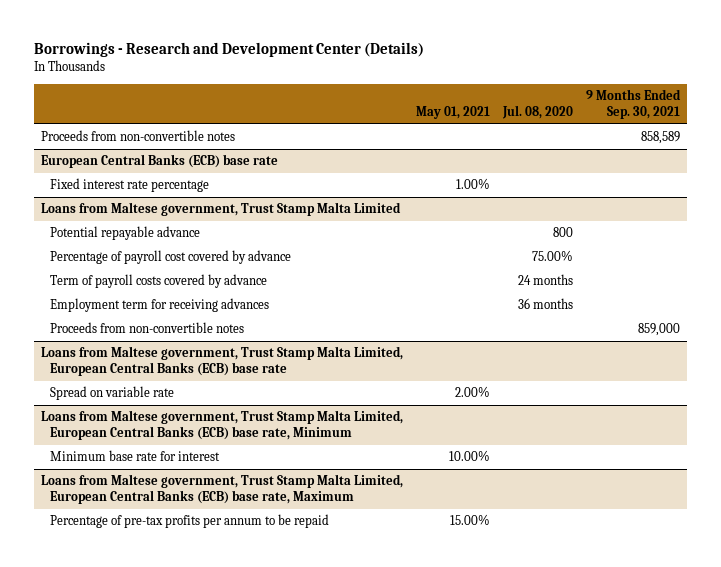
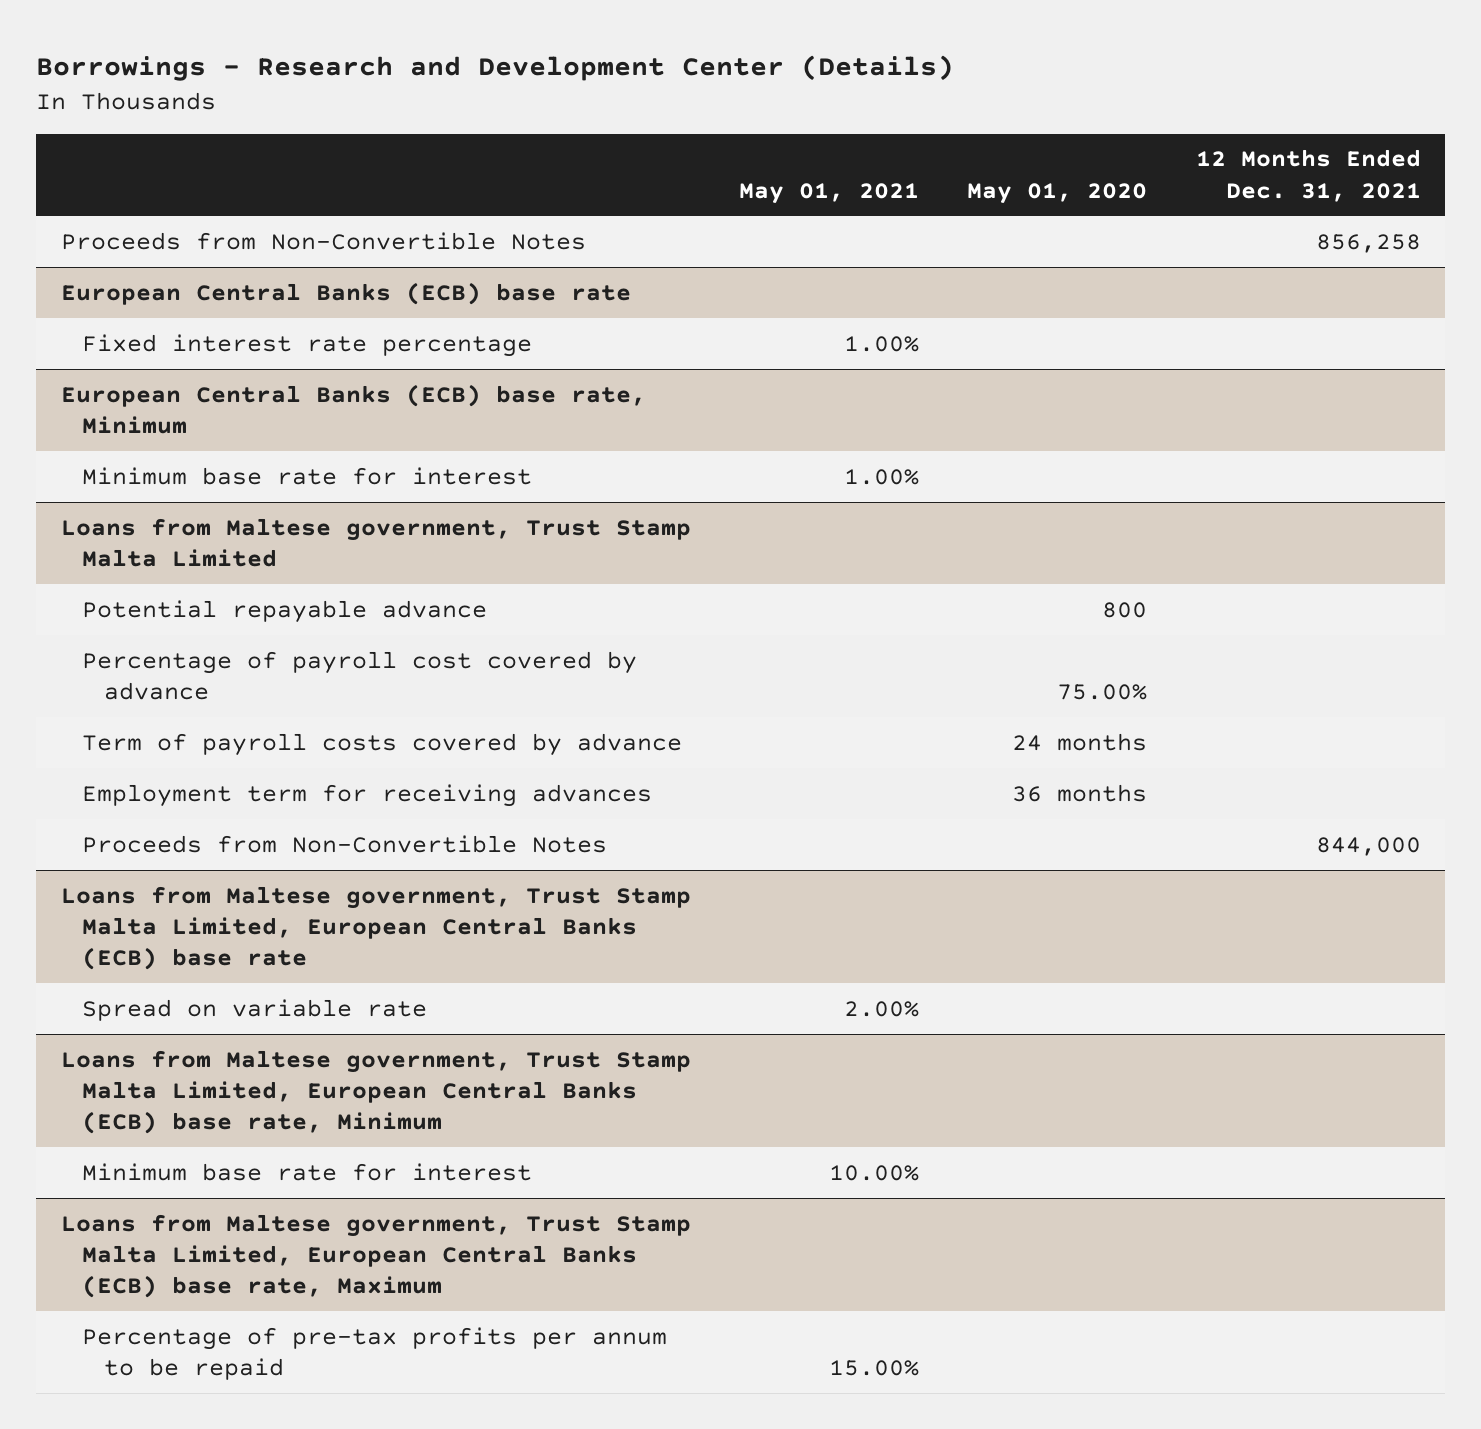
[502,104,574,119] Jul. 08, 2020 -> none
[586,89,682,119] 9 Months Ended Sep. 30, 2021 -> none
none -> [967,182,1148,204] May 01, 2020
none -> [1195,149,1421,202] 12 Months Ended Dec. 31, 2021
[40,130,235,142] Proceeds from non-convertible notes -> [60,231,586,250] Proceeds from Non-Convertible Notes
none -> [60,383,646,434] European Central Banks (ECB) base rate, Minimum
none -> [82,466,533,485] Minimum base rate for interest
[50,322,245,334] Proceeds from non-convertible notes -> [82,834,608,853] Proceeds from Non-Convertible Notes

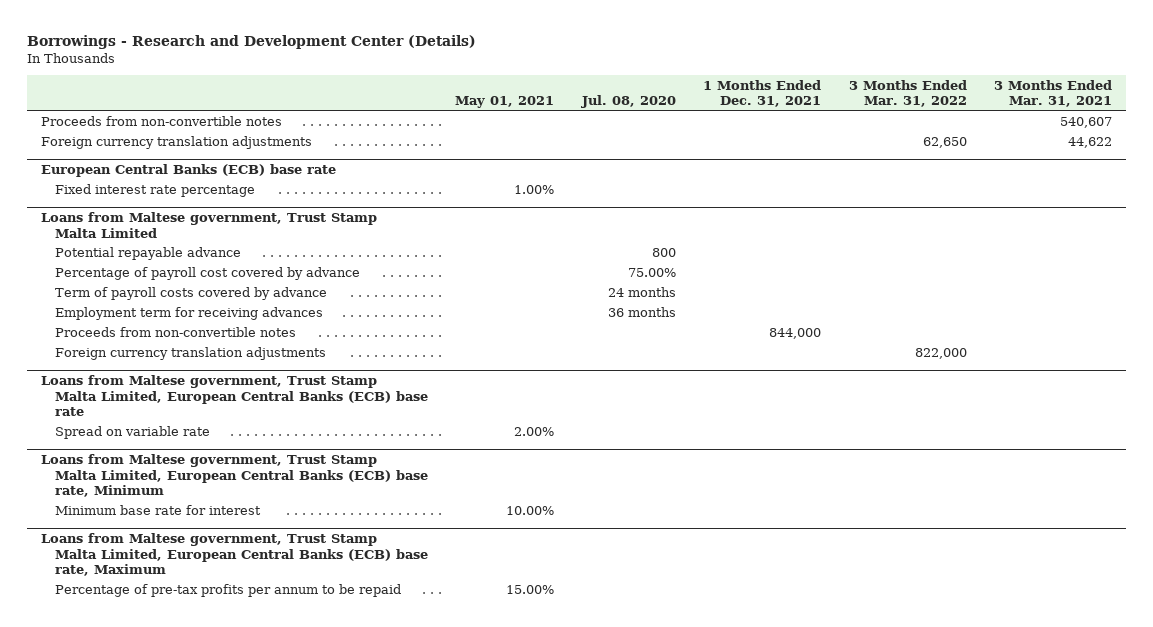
[967,182,1148,204] May 01, 2020 -> none
[1195,149,1421,202] 12 Months Ended Dec. 31, 2021 -> none
none -> [580,95,676,109] Jul. 08, 2020
none -> [703,79,822,108] 1 Months Ended Dec. 31, 2021
none -> [848,79,967,108] 3 Months Ended Mar. 31, 2022
none -> [994,79,1113,108] 3 Months Ended Mar. 31, 2021
[60,231,586,250] Proceeds from Non-Convertible Notes -> [41,116,283,127] Proceeds from non-convertible notes
none -> [41,136,313,150] Foreign currency translation adjustments
[60,383,646,434] European Central Banks (ECB) base rate, Minimum -> none
[82,466,533,485] Minimum base rate for interest -> none
[82,834,608,853] Proceeds from Non-Convertible Notes -> [54,327,296,338] Proceeds from non-convertible notes
none -> [54,347,326,361] Foreign currency translation adjustments

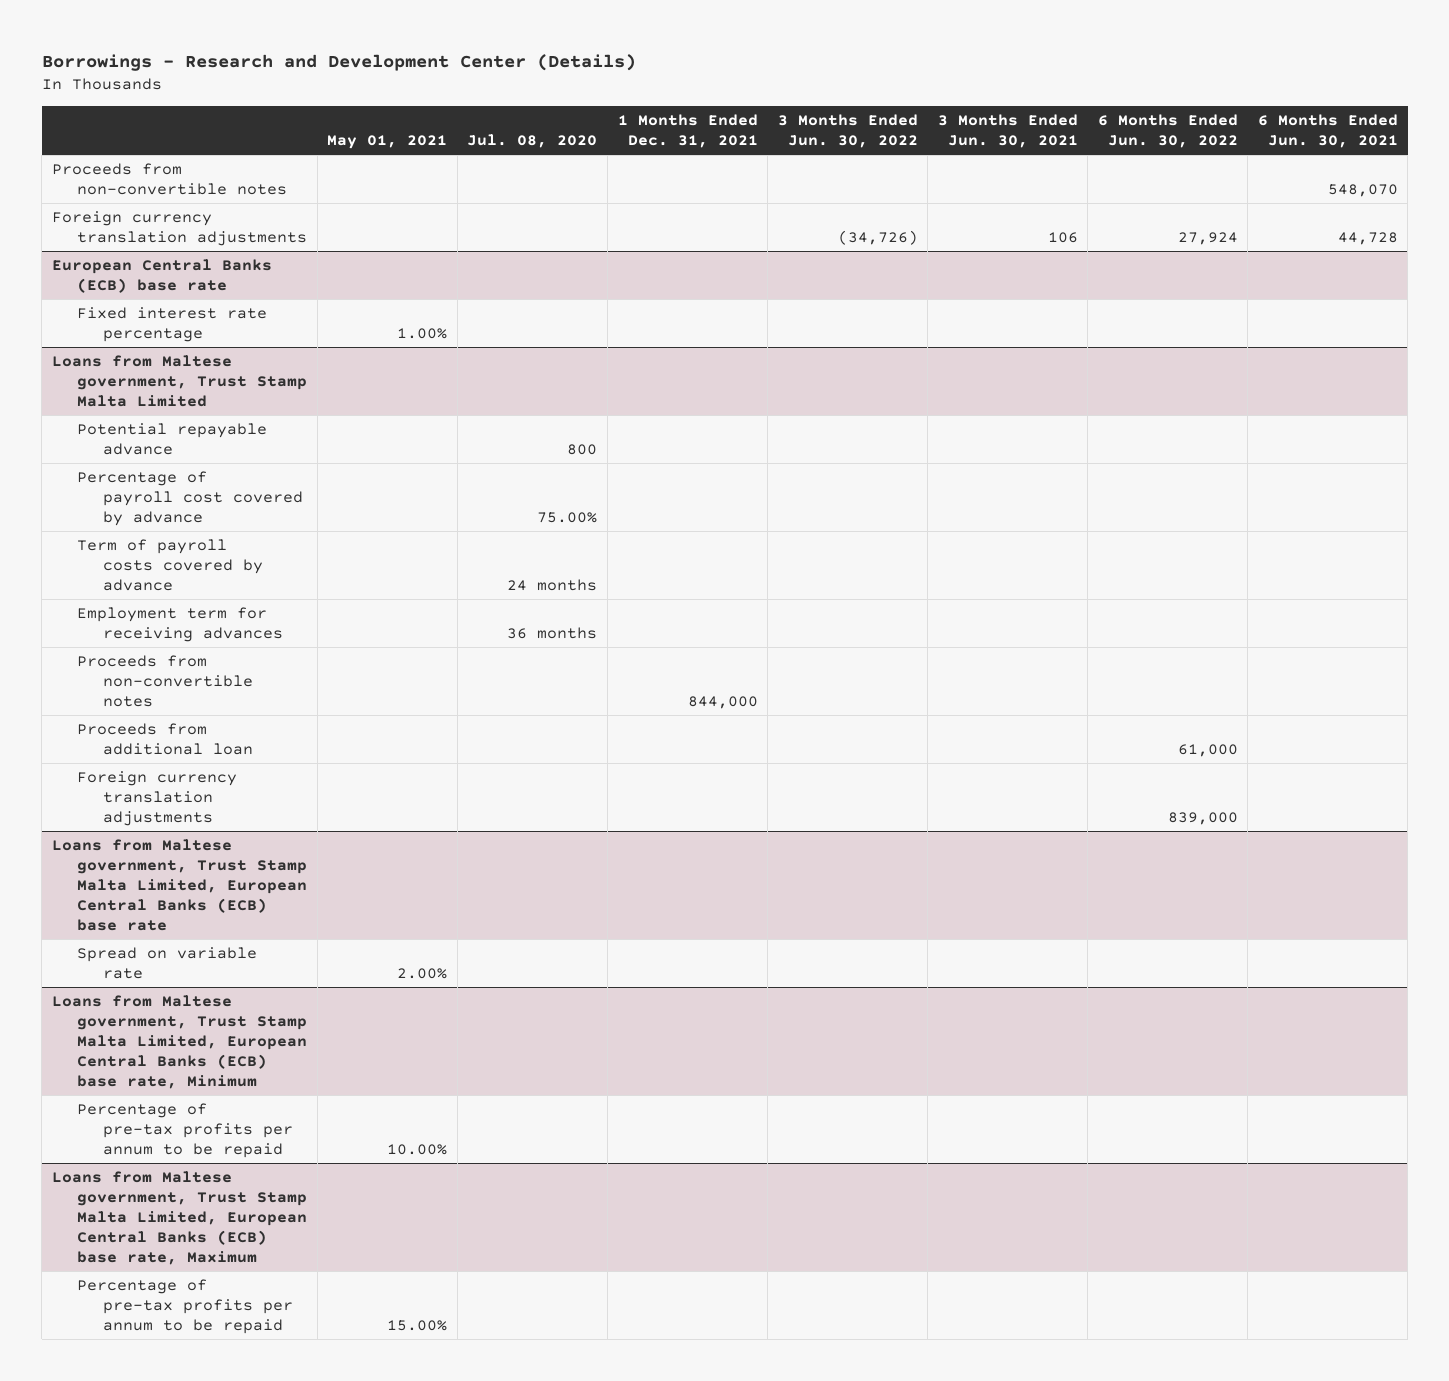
[848,79,967,108] 3 Months Ended Mar. 31, 2022 -> none
[994,79,1113,108] 3 Months Ended Mar. 31, 2021 -> none
none -> [777,113,918,148] 3 Months Ended Jun. 30, 2022
none -> [937,113,1078,148] 3 Months Ended Jun. 30, 2021
none -> [1097,113,1238,148] 6 Months Ended Jun. 30, 2022
none -> [1257,113,1398,148] 6 Months Ended Jun. 30, 2021
none -> [77,722,254,756] Proceeds from additional loan
[54,505,261,516] Minimum base rate for interest -> none
none -> [77,1102,294,1159] Percentage of pre-tax profits per annum to be repaid

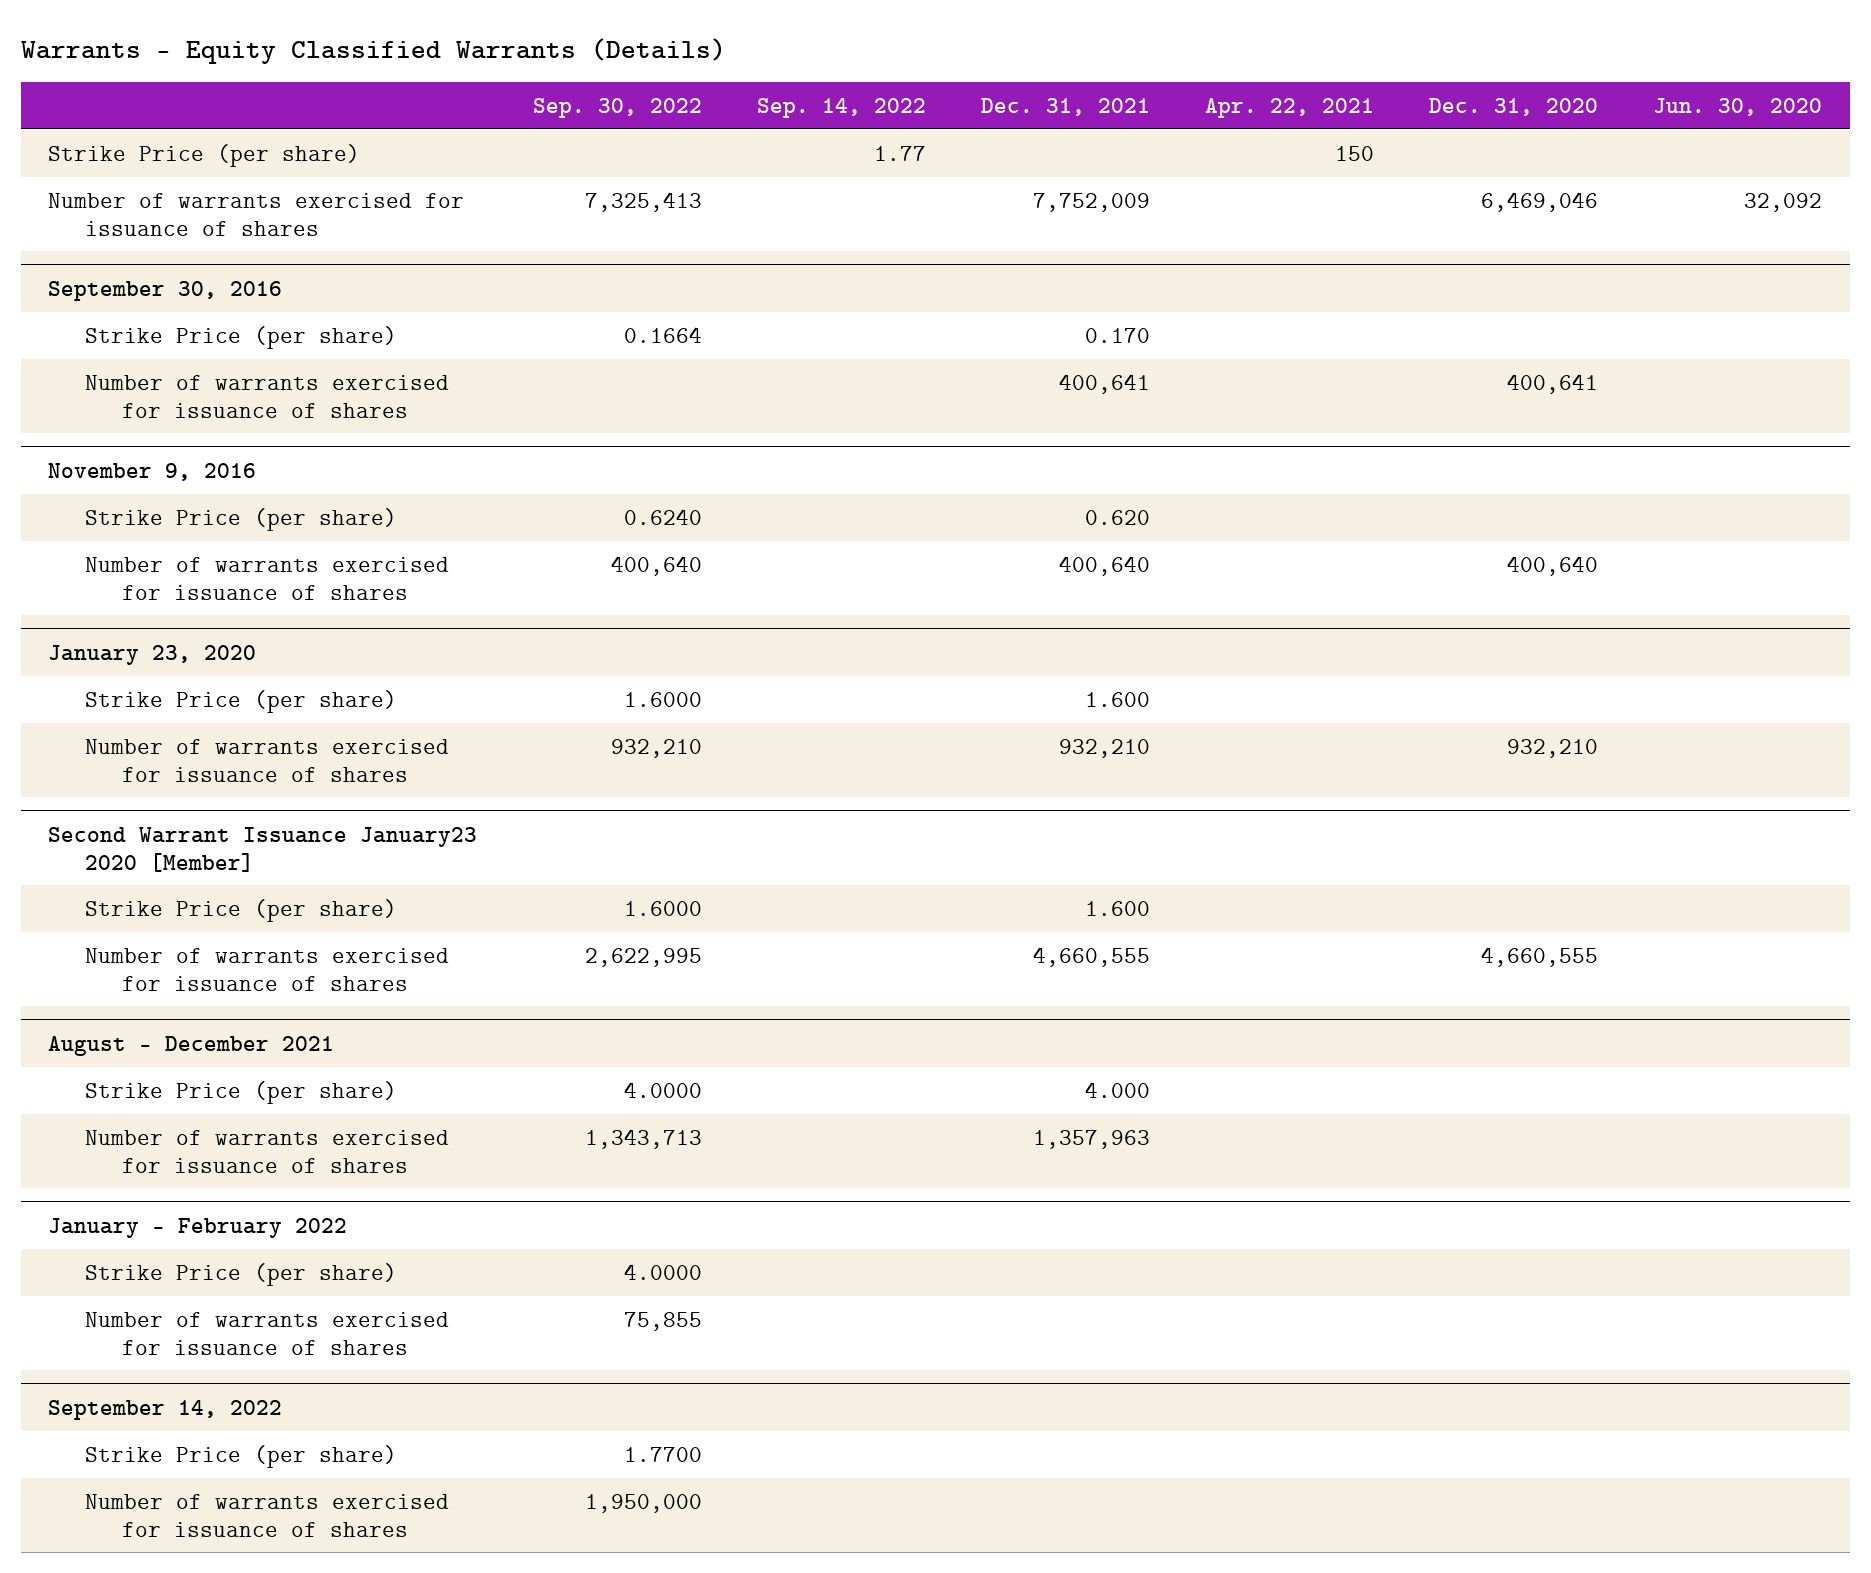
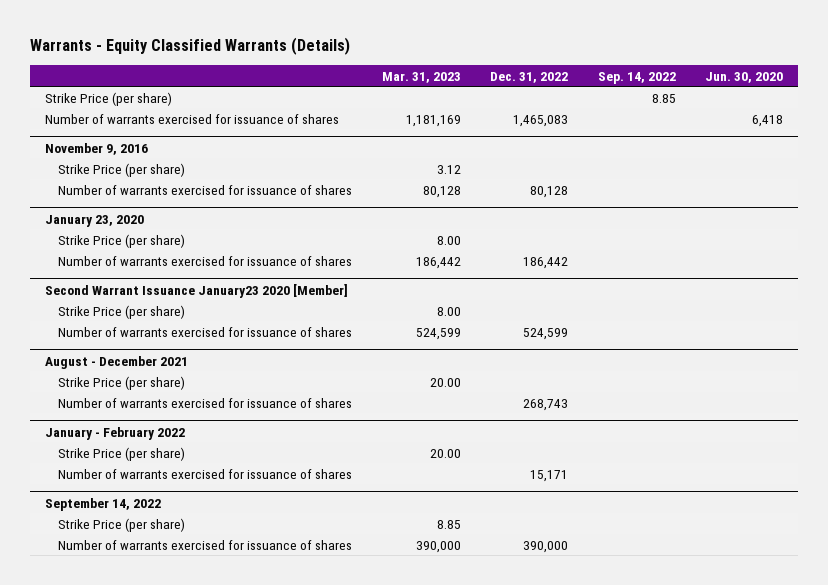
[532,97,702,118] Sep. 30, 2022 -> none
[980,97,1150,116] Dec. 31, 2021 -> none
[1205,97,1375,118] Apr. 22, 2021 -> none
[1429,97,1599,116] Dec. 31, 2020 -> none
none -> [381,71,461,83] Mar. 31, 2023
none -> [490,71,569,83] Dec. 31, 2022
[48,280,283,301] September 30, 2016 -> none
[85,325,398,349] Strike Price (per share) -> none
[85,374,450,418] Number of warrants exercised for issuance of shares -> none
[873,145,926,161] 1.77 -> [651,93,676,103] 8.85
[1744,192,1823,212] 32,092 -> [752,114,784,127] 6,418

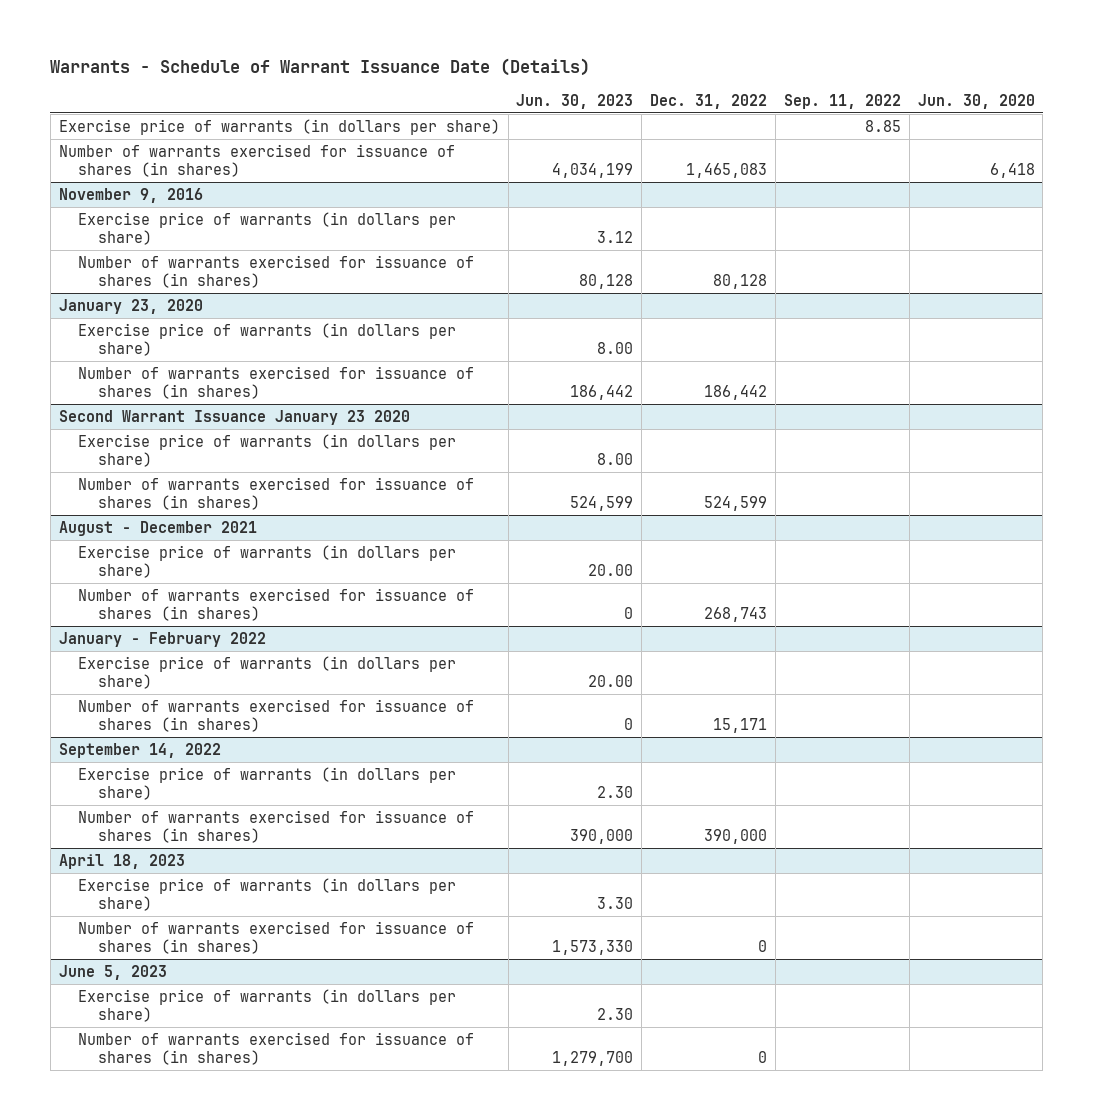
[29,37,350,56] Warrants - Equity Classified Warrants (Details) -> [50,58,591,77] Warrants - Schedule of Warrant Issuance Date (Details)
[381,71,461,83] Mar. 31, 2023 -> none
[597,71,676,84] Sep. 14, 2022 -> none
none -> [516,93,634,109] Jun. 30, 2023
none -> [783,93,901,109] Sep. 11, 2022
[44,91,172,106] Strike Price (per share) -> [58,118,500,135] Exercise price of warrants (in dollars per share)
[44,113,339,124] Number of warrants exercised for issuance of shares -> [58,143,455,177] Number of warrants exercised for issuance of shares (in shares)
[58,162,186,177] Strike Price (per share) -> [78,211,457,245] Exercise price of warrants (in dollars per share)
[58,184,353,195] Number of warrants exercised for issuance of shares -> [78,254,475,288] Number of warrants exercised for issuance of shares (in shares)
[58,233,186,248] Strike Price (per share) -> [78,322,457,356] Exercise price of warrants (in dollars per share)
[58,255,353,266] Number of warrants exercised for issuance of shares -> [78,365,475,399] Number of warrants exercised for issuance of shares (in shares)
[44,283,348,298] Second Warrant Issuance January23 2020 [Member] -> [58,409,410,425] Second Warrant Issuance January 23 2020
[58,304,186,319] Strike Price (per share) -> [78,433,457,467] Exercise price of warrants (in dollars per share)
[58,326,353,337] Number of warrants exercised for issuance of shares -> [78,476,475,510] Number of warrants exercised for issuance of shares (in shares)
[58,375,186,390] Strike Price (per share) -> [78,544,457,578] Exercise price of warrants (in dollars per share)
[58,397,353,408] Number of warrants exercised for issuance of shares -> [78,587,475,621] Number of warrants exercised for issuance of shares (in shares)
[58,446,186,461] Strike Price (per share) -> [78,655,457,689] Exercise price of warrants (in dollars per share)
[58,468,353,479] Number of warrants exercised for issuance of shares -> [78,698,475,732] Number of warrants exercised for issuance of shares (in shares)
[58,517,186,532] Strike Price (per share) -> [78,766,457,800] Exercise price of warrants (in dollars per share)
[58,539,353,550] Number of warrants exercised for issuance of shares -> [78,809,475,843] Number of warrants exercised for issuance of shares (in shares)
none -> [58,853,185,869] April 18, 2023
none -> [78,877,457,911] Exercise price of warrants (in dollars per share)
none -> [78,920,475,954] Number of warrants exercised for issuance of shares (in shares)
none -> [58,964,167,980] June 5, 2023
none -> [78,988,457,1022] Exercise price of warrants (in dollars per share)
none -> [78,1031,475,1065] Number of warrants exercised for issuance of shares (in shares)

